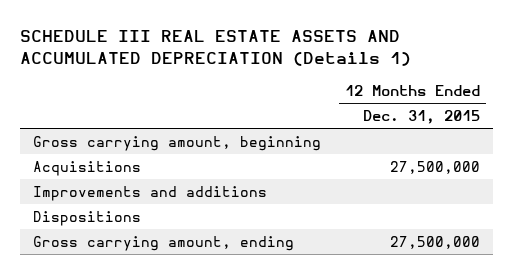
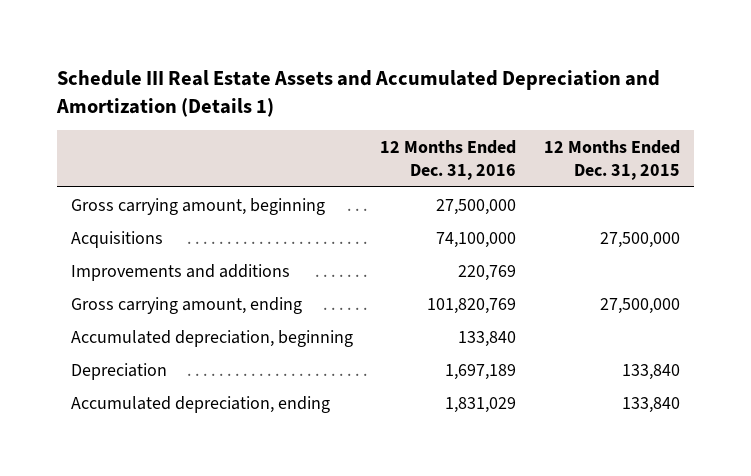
[20,30,412,66] SCHEDULE III REAL ESTATE ASSETS AND ACCUMULATED DEPRECIATION (Details 1) -> [55,69,660,117] Schedule III Real Estate Assets and Accumulated Depreciation and Amortization (Details 1)
none -> [380,140,517,180] 12 Months Ended Dec. 31, 2016
[32,210,141,226] Dispositions -> none
none -> [70,329,353,347] Accumulated depreciation, beginning
none -> [70,362,167,380] Depreciation
none -> [70,395,330,413] Accumulated depreciation, ending

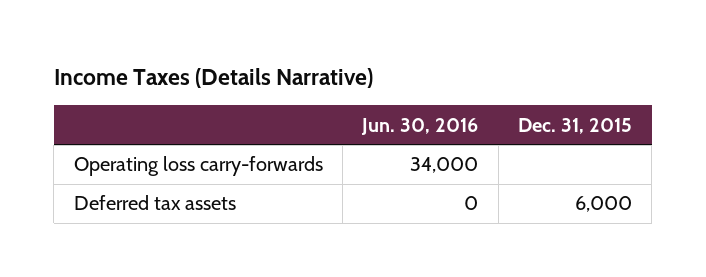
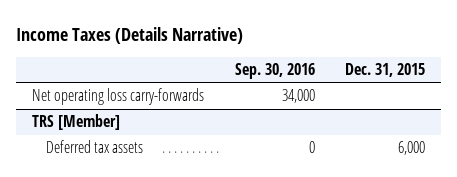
[361,117,479,135] Jun. 30, 2016 -> none
none -> [234,63,315,80] Sep. 30, 2016
[73,195,236,211] Deferred tax assets -> none
[73,156,323,177] Operating loss carry-forwards -> [31,88,204,106] Net operating loss carry-forwards
none -> [31,114,120,131] TRS [Member]
none -> [45,140,143,154] Deferred tax assets

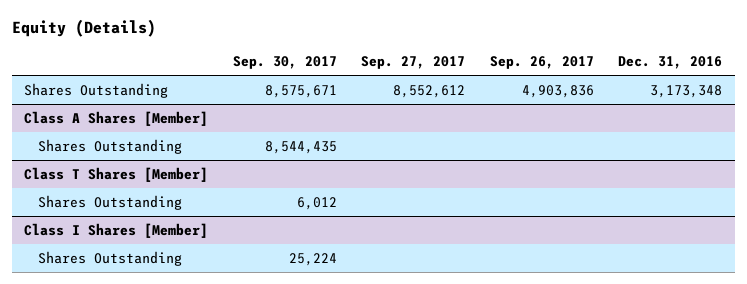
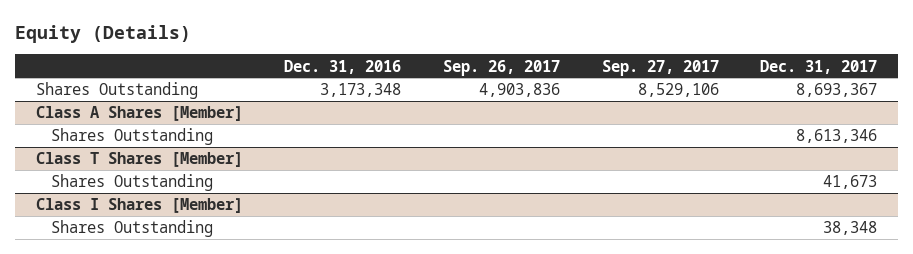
[232,55,337,69] Sep. 30, 2017 -> none
none -> [760,59,878,74] Dec. 31, 2017
[393,84,466,98] 8,552,612 -> [637,83,719,98] 8,529,106

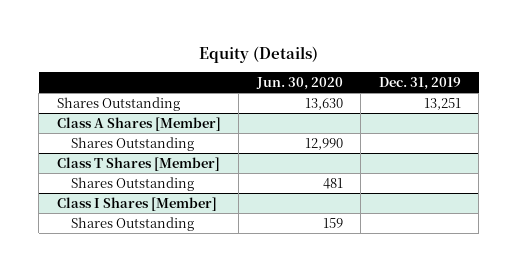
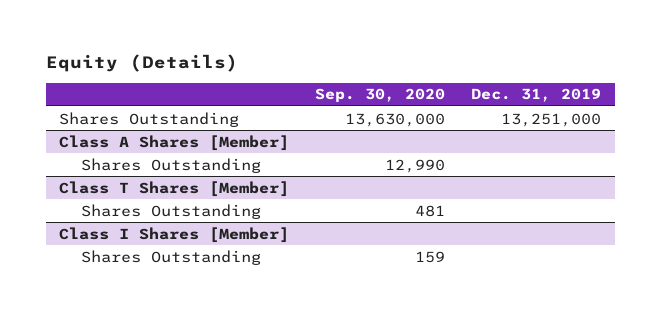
[255,76,343,90] Jun. 30, 2020 -> none
none -> [315,88,446,103] Sep. 30, 2020
[423,97,461,110] 13,251 -> [501,112,602,127] 13,251,000

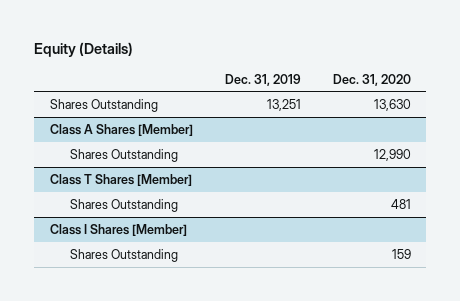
[315,88,446,103] Sep. 30, 2020 -> none
none -> [332,73,411,86] Dec. 31, 2020
[501,112,602,127] 13,251,000 -> [266,99,301,112] 13,251

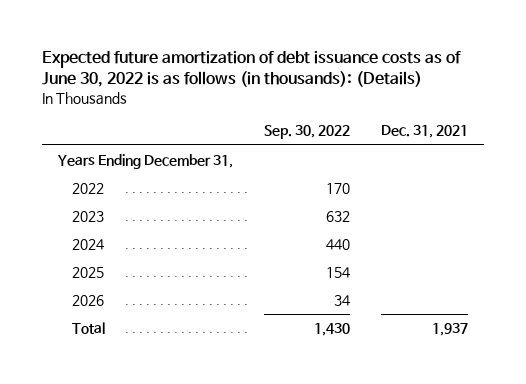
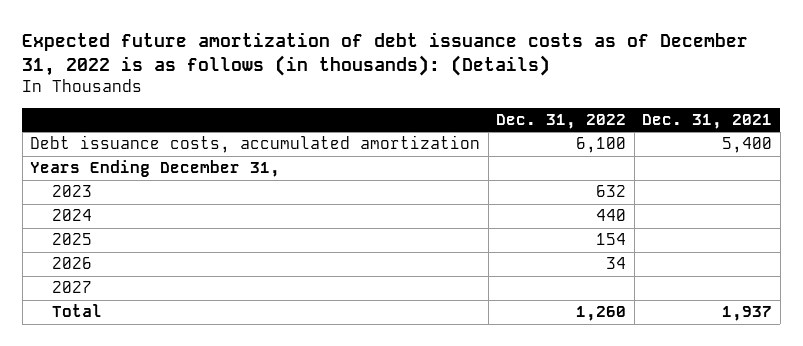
[41,51,461,88] Expected future amortization of debt issuance costs as of June 30, 2022 is as follows (in thousands): (Details) -> [22,31,749,77] Expected future amortization of debt issuance costs as of December 31, 2022 is as follows (in thousands): (Details)
[264,125,351,140] Sep. 30, 2022 -> none
none -> [496,114,627,130] Dec. 31, 2022
none -> [30,135,481,154] Debt issuance costs, accumulated amortization
[72,183,105,195] 2022 -> none
none -> [52,281,93,294] 2027

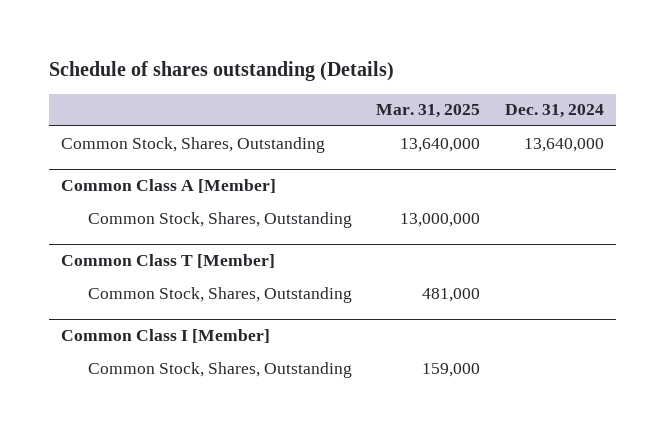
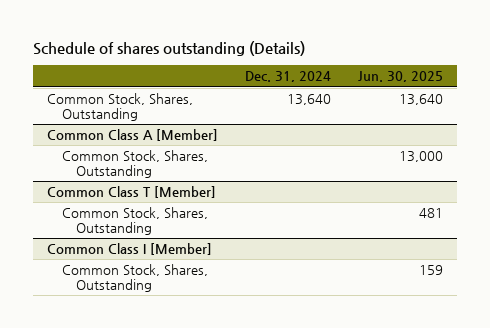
[376,104,481,119] Mar. 31, 2025 -> none
none -> [358,71,444,83] Jun. 30, 2025
[523,137,604,152] 13,640,000 -> [287,94,332,106] 13,640

